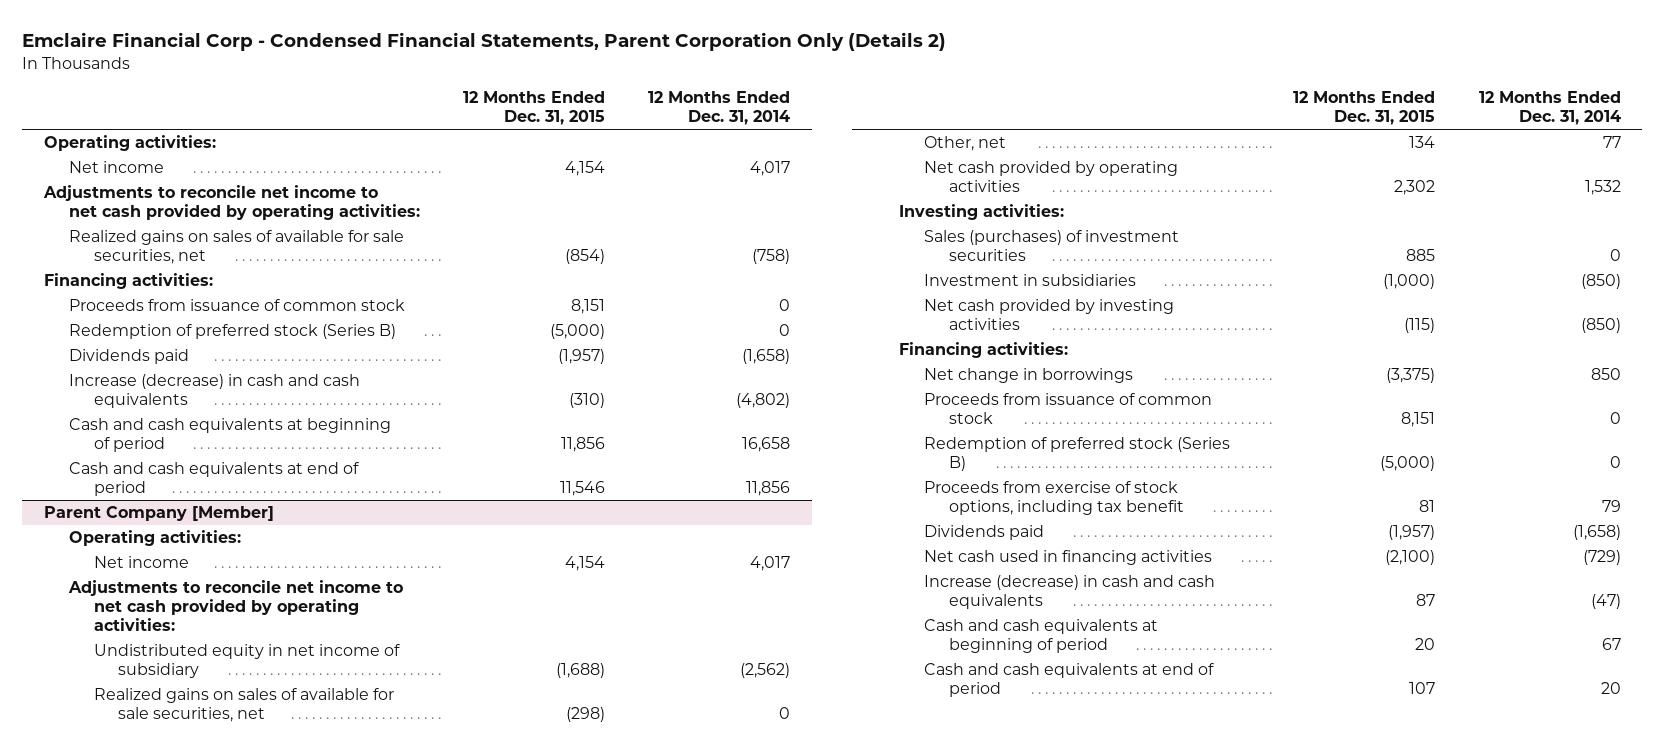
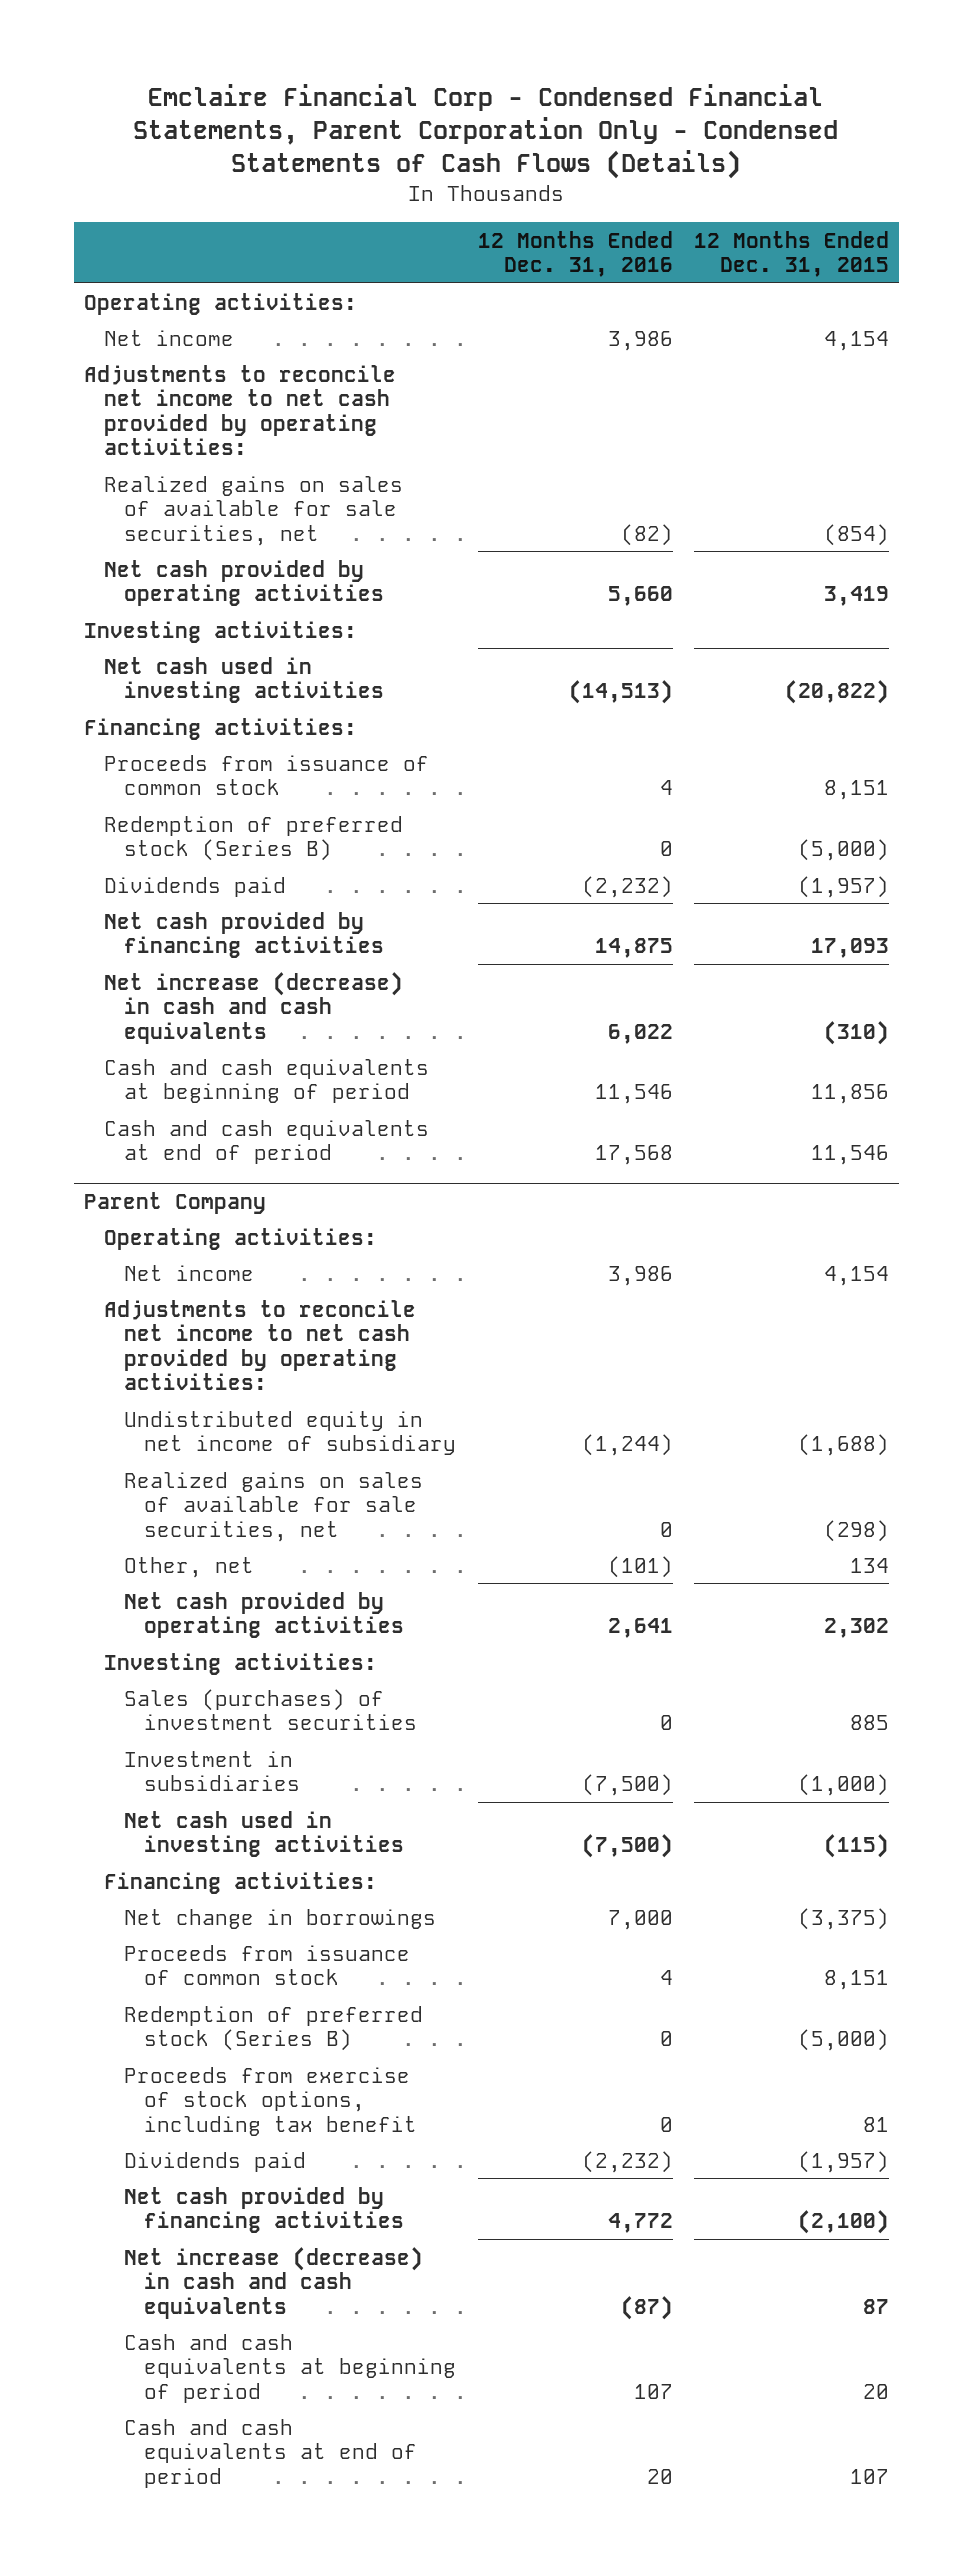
[22,32,947,52] Emclaire Financial Corp - Condensed Financial Statements, Parent Corporation Only (Details 2) -> [133,84,839,180] Emclaire Financial Corp - Condensed Financial Statements, Parent Corporation Only - Condensed Statements of Cash Flows (Details)
[648,91,791,126] 12 Months Ended Dec. 31, 2014 -> none
none -> [477,230,673,278] 12 Months Ended Dec. 31, 2016
none -> [104,559,385,607] Net cash provided by operating activities
none -> [84,620,358,643] Investing activities:
none -> [104,656,385,704] Net cash used in investing activities
none -> [104,911,385,959] Net cash provided by financing activities
[68,374,360,409] Increase (decrease) in cash and cash equivalents -> [104,971,404,1044] Net increase (decrease) in cash and cash equivalents
[43,506,274,522] Parent Company [Member] -> [84,1191,267,1214] Parent Company
[923,299,1174,331] Net cash provided by investing activities -> [124,1810,405,1858] Net cash used in investing activities
[923,550,1212,566] Net cash used in financing activities -> [124,2186,405,2234] Net cash provided by financing activities
[923,575,1215,610] Increase (decrease) in cash and cash equivalents -> [124,2246,424,2319] Net increase (decrease) in cash and cash equivalents

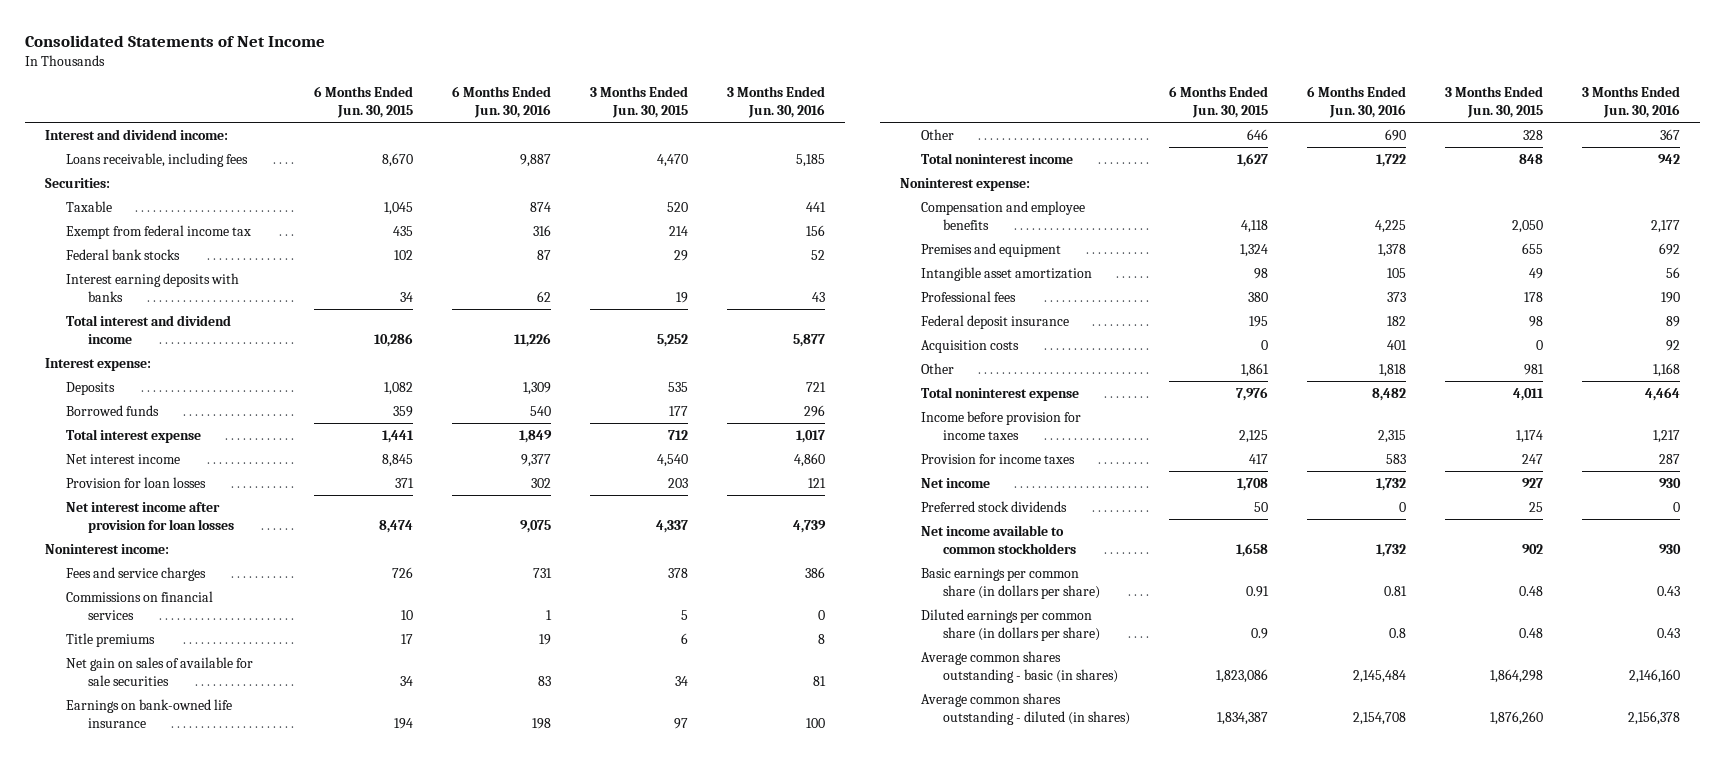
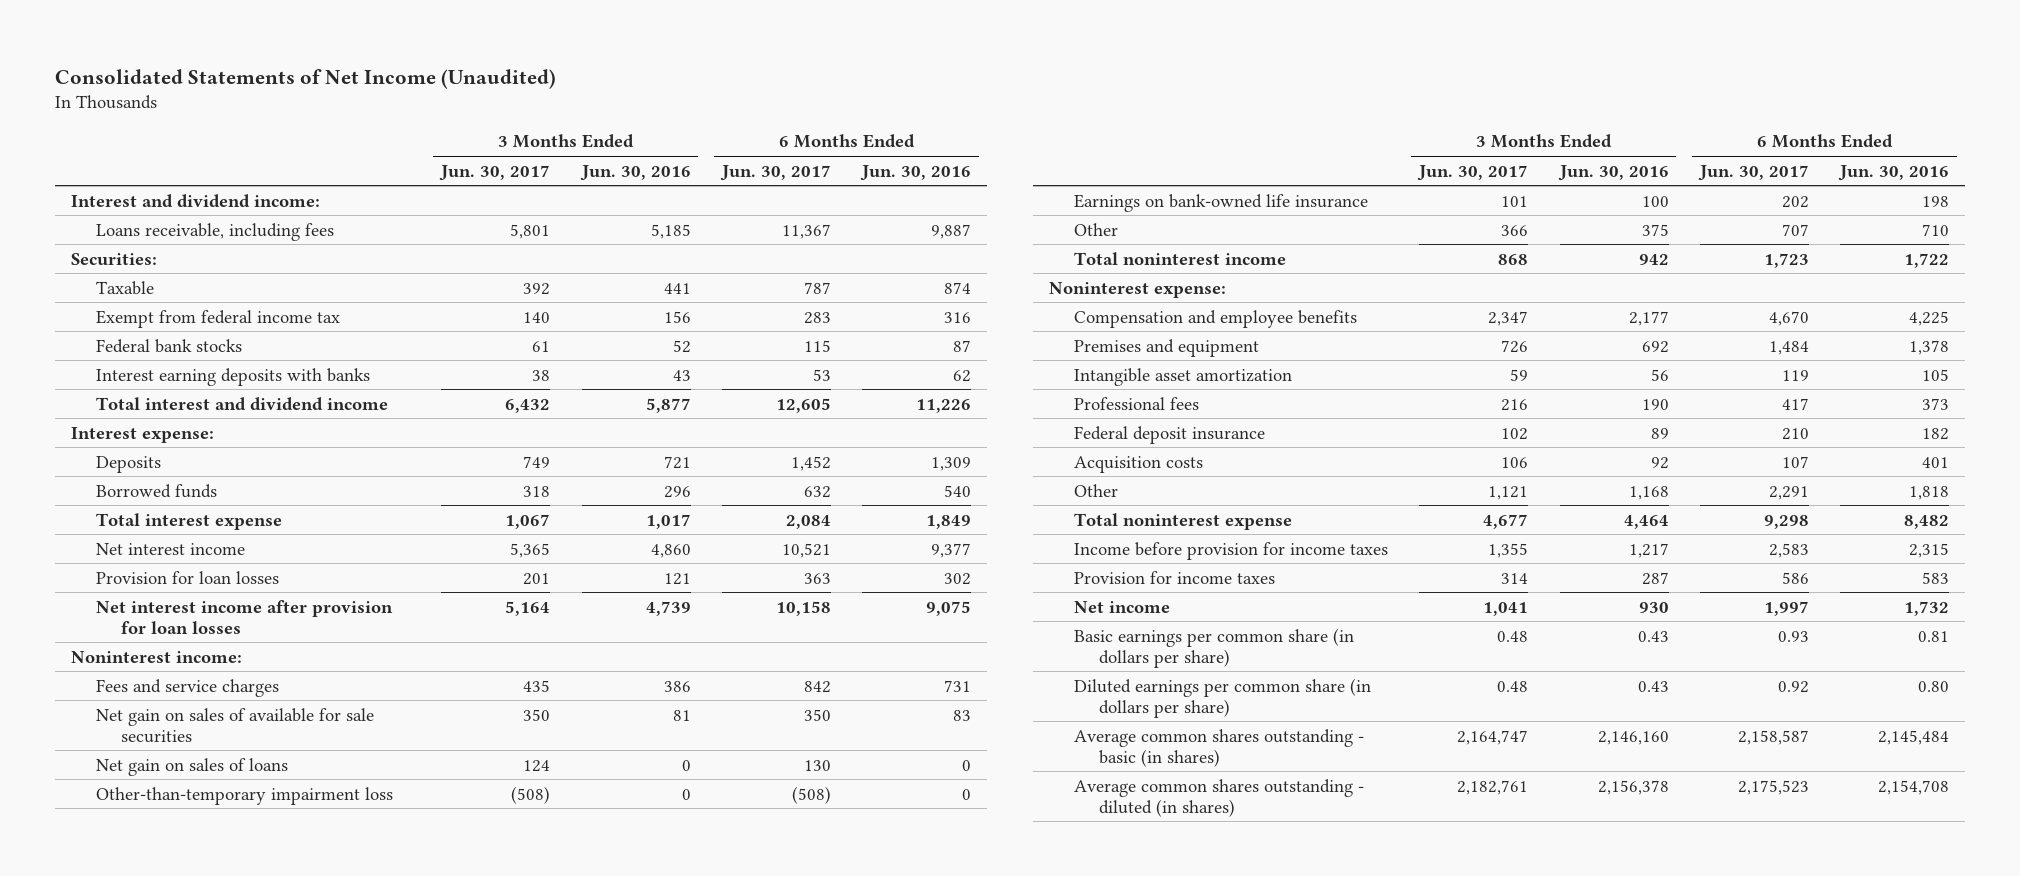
[24,35,325,48] Consolidated Statements of Net Income -> [54,68,556,89] Consolidated Statements of Net Income (Unaudited)
[313,86,413,119] 6 Months Ended Jun. 30, 2015 -> none
[589,86,688,119] 3 Months Ended Jun. 30, 2015 -> none
none -> [439,164,551,181] Jun. 30, 2017
none -> [719,164,831,181] Jun. 30, 2017
[66,590,214,620] Commissions on financial services -> none
[66,632,156,647] Title premiums -> none
none -> [95,757,288,776] Net gain on sales of loans
none -> [95,786,393,805] Other-than-temporary impairment loss
[1385,128,1407,141] 690 -> [1922,223,1950,236] 710
[1660,128,1681,140] 367 -> [1641,223,1669,236] 375
[921,500,1068,512] Preferred stock dividends -> none
[921,524,1076,554] Net income available to common stockholders -> none
[1389,627,1407,638] 0.8 -> [1918,680,1950,692] 0.80

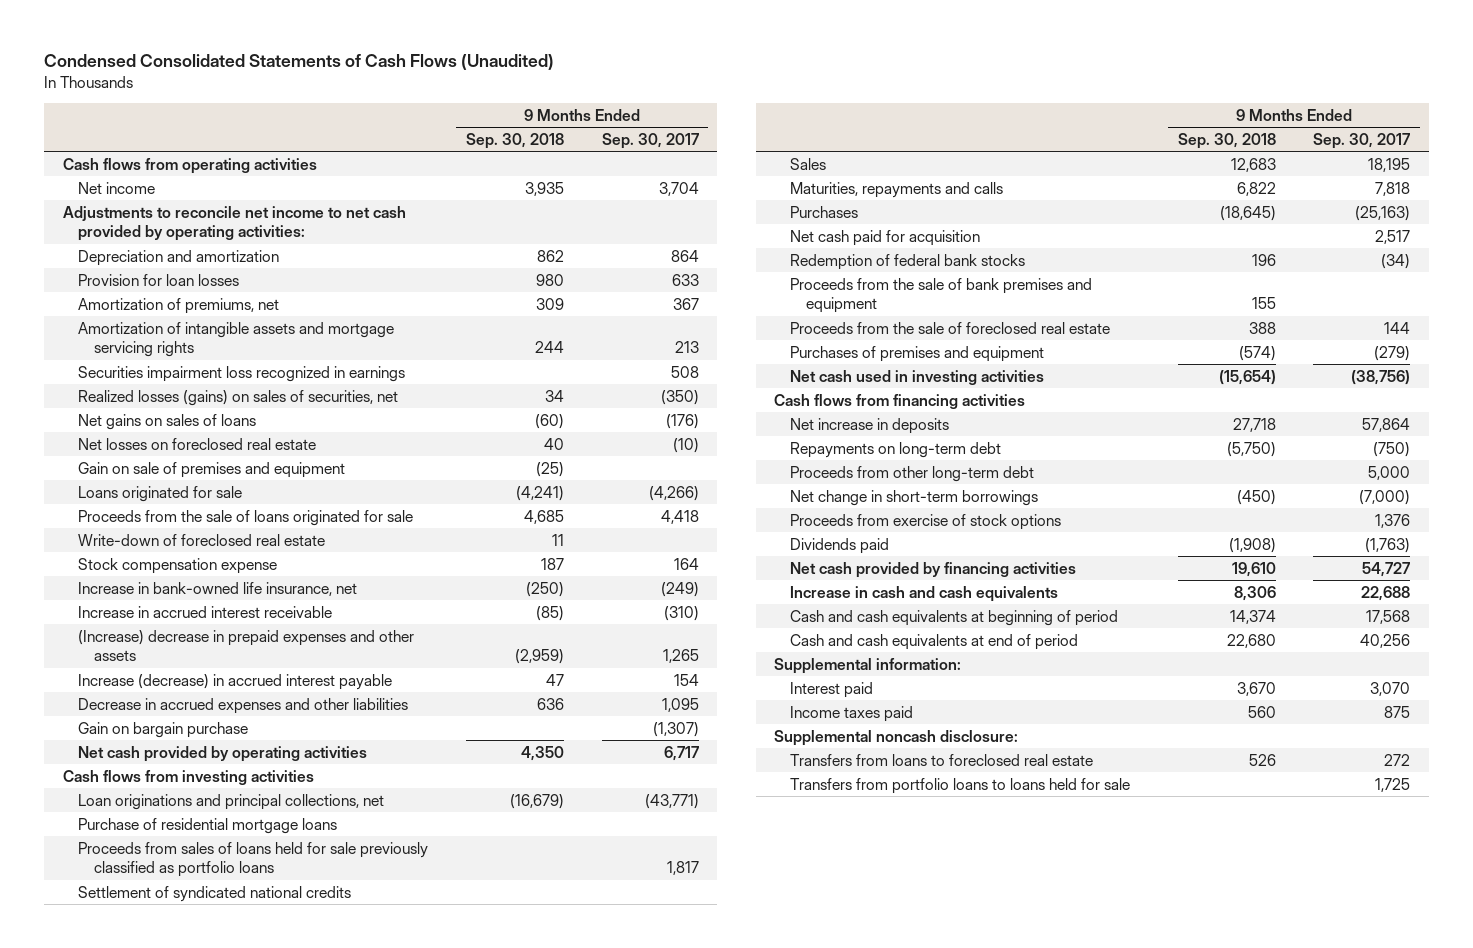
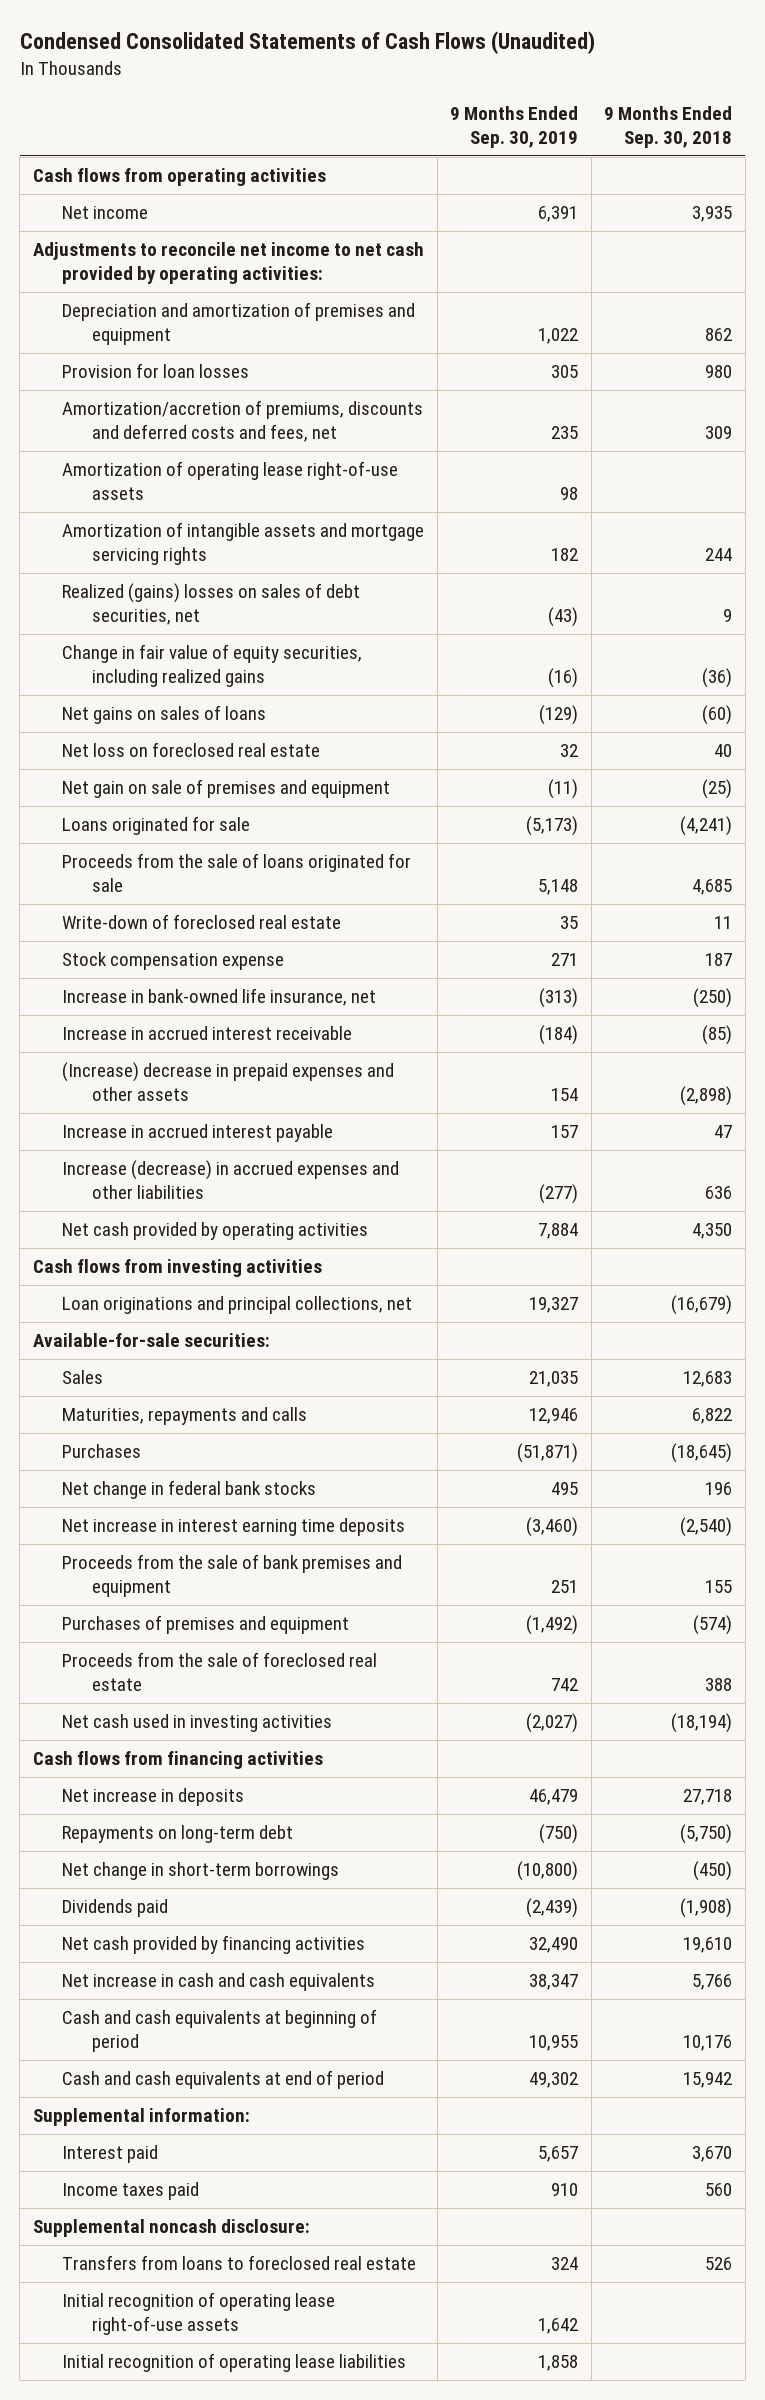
[601,132,699,149] Sep. 30, 2017 -> none
none -> [450,105,579,148] 9 Months Ended Sep. 30, 2019
[78,249,280,266] Depreciation and amortization -> [62,302,416,346] Depreciation and amortization of premises and equipment
[78,297,280,314] Amortization of premiums, net -> [62,400,424,443] Amortization/accretion of premiums, discounts and deferred costs and fees, net
none -> [62,461,399,501] Amortization of operating lease right-of-use assets
[78,365,406,382] Securities impairment loss recognized in earnings -> none
[78,389,399,406] Realized losses (gains) on sales of securities, net -> [62,583,361,626] Realized (gains) losses on sales of debt securities, net
[544,389,564,402] 34 -> [723,609,733,623] 9
none -> [62,644,363,688] Change in fair value of equity securities, including realized gains
[78,437,317,450] Net losses on foreclosed real estate -> [62,742,321,758] Net loss on foreclosed real estate
[78,461,346,478] Gain on sale of premises and equipment -> [62,779,391,799] Net gain on sale of premises and equipment
[78,721,249,738] Gain on bargain purchase -> none
[514,649,564,665] (2,959) -> [680,1086,733,1107] (2,898)
[78,673,393,690] Increase (decrease) in accrued interest payable -> [62,1124,334,1143] Increase in accrued interest payable
[78,697,409,714] Decrease in accrued expenses and other liabilities -> [62,1160,400,1200] Increase (decrease) in accrued expenses and other liabilities
[78,817,338,834] Purchase of residential mortgage loans -> none
[78,841,429,878] Proceeds from sales of loans held for sale previously classified as portfolio loans -> none
[78,885,352,902] Settlement of syndicated national credits -> none
none -> [32,1333,270,1348] Available-for-sale securities:
[789,229,980,246] Net cash paid for acquisition -> none
[789,253,1025,270] Redemption of federal bank stocks -> [62,1480,317,1500] Net change in federal bank stocks
none -> [62,1518,406,1537] Net increase in interest earning time deposits
[789,321,1110,334] Proceeds from the sale of foreclosed real estate -> [62,1652,378,1692] Proceeds from the sale of foreclosed real estate
[1218,369,1276,385] (15,654) -> [671,1713,733,1734] (18,194)
[789,465,1034,482] Proceeds from other long-term debt -> none
[789,513,1061,530] Proceeds from exercise of stock options -> none
[789,585,1058,602] Increase in cash and cash equivalents -> [62,1973,376,1992] Net increase in cash and cash equivalents
[1233,585,1276,601] 8,306 -> [692,1974,733,1991] 5,766
[1229,609,1276,624] 14,374 -> [683,2035,733,2052] 10,176
[1226,633,1276,648] 22,680 -> [683,2072,733,2089] 15,942
[789,777,1130,794] Transfers from portfolio loans to loans held for sale -> none
none -> [62,2292,336,2336] Initial recognition of operating lease right-of-use assets
none -> [62,2353,407,2373] Initial recognition of operating lease liabilities

